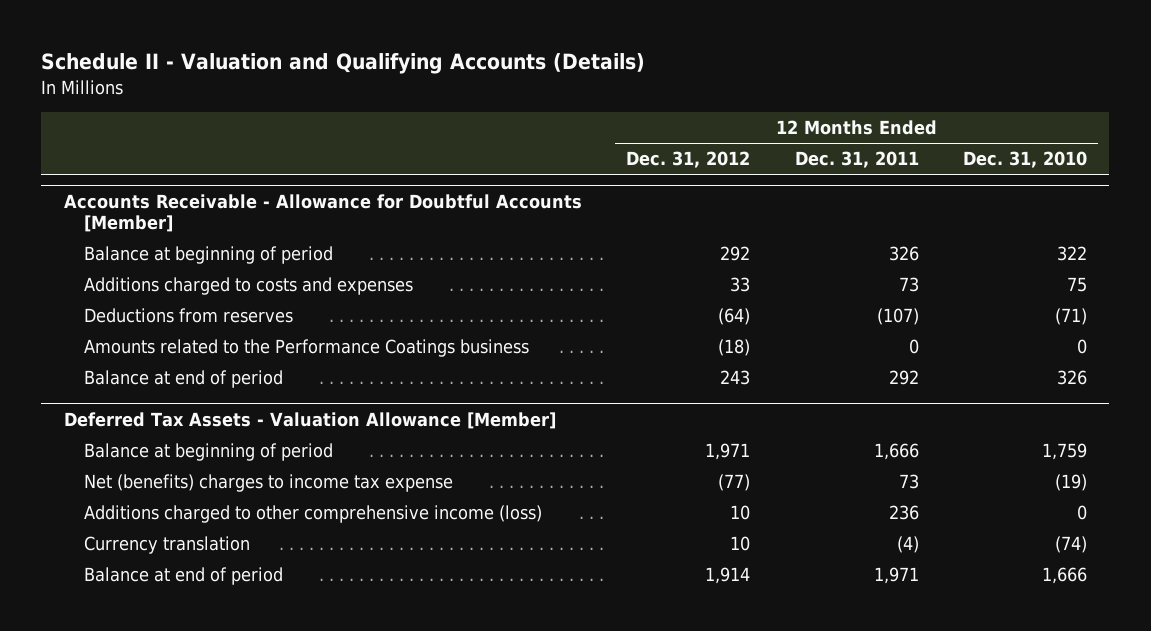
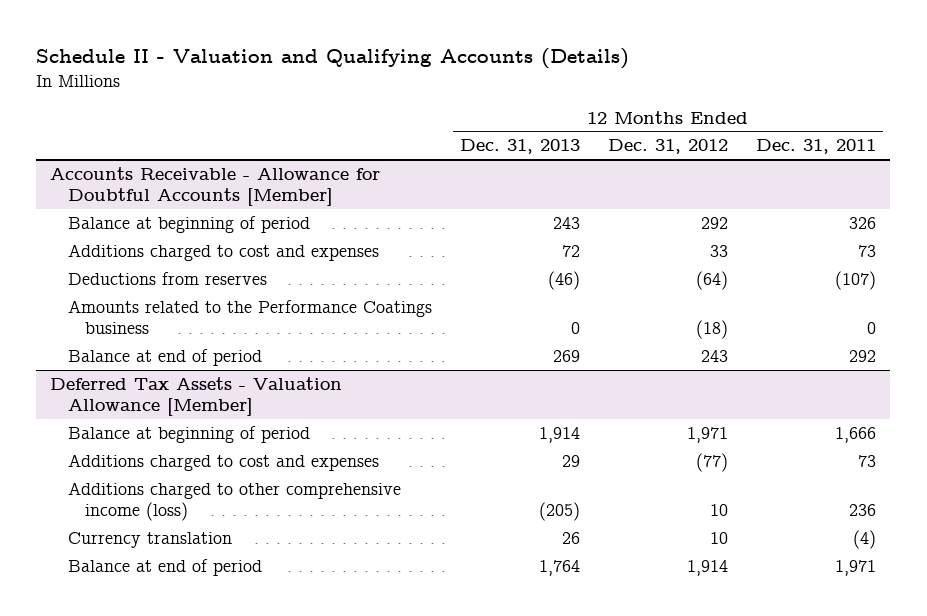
[963,151,1088,169] Dec. 31, 2010 -> none
none -> [459,139,580,155] Dec. 31, 2013
[83,277,413,296] Additions charged to costs and expenses -> [67,243,379,261] Additions charged to cost and expenses
[83,474,453,493] Net (benefits) charges to income tax expense -> [67,453,379,471] Additions charged to cost and expenses

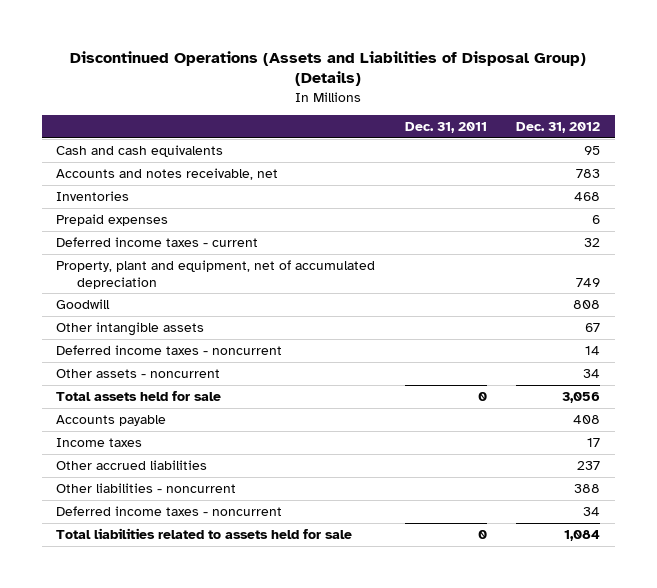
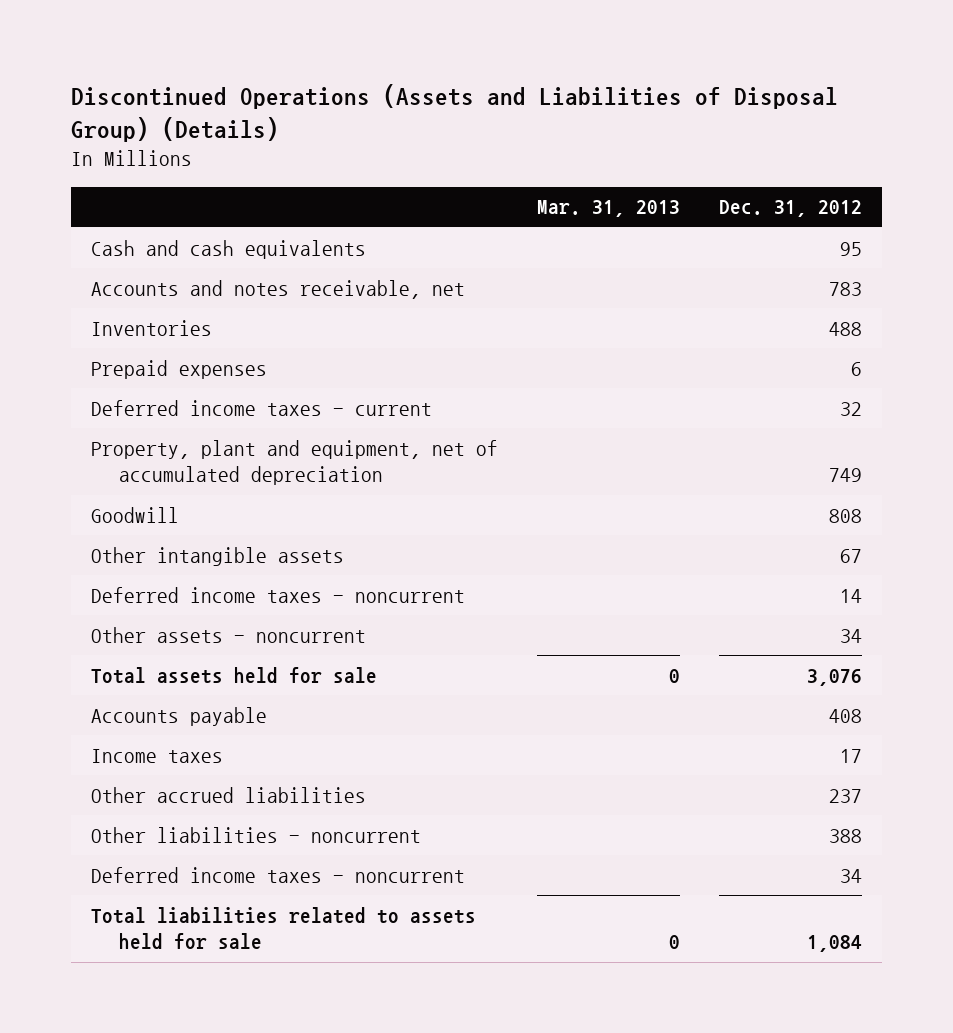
[404,122,487,134] Dec. 31, 2011 -> none
none -> [536,200,680,218] Mar. 31, 2013
[574,191,601,201] 468 -> [829,321,863,336] 488
[562,391,601,403] 3,056 -> [807,668,863,686] 3,076

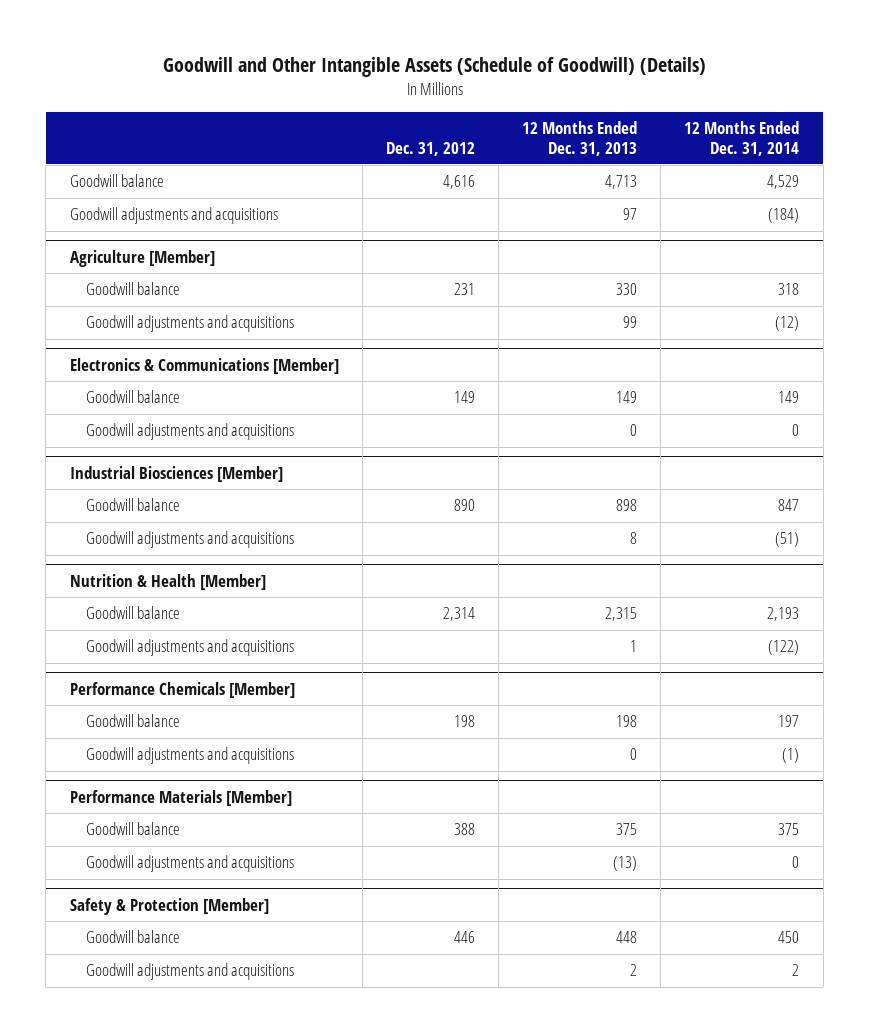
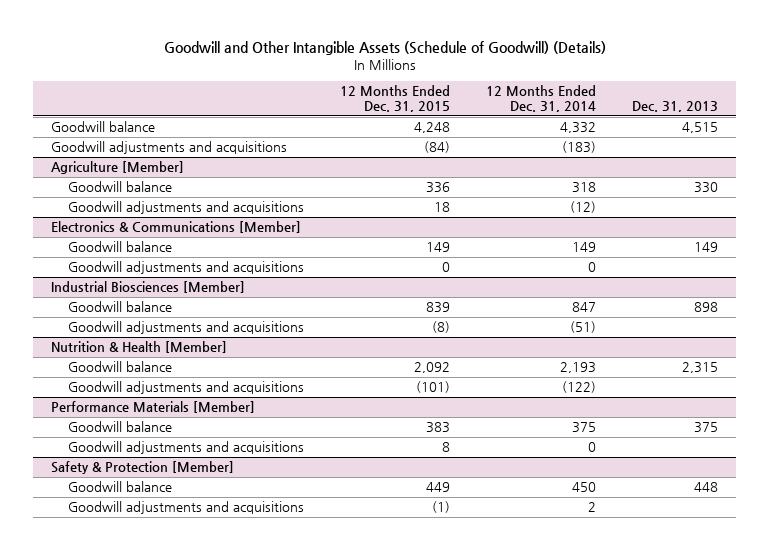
[385,141,475,156] Dec. 31, 2012 -> none
[522,120,638,156] 12 Months Ended Dec. 31, 2013 -> none
none -> [339,85,450,112] 12 Months Ended Dec. 31, 2015
none -> [631,100,718,112] Dec. 31, 2013
[767,175,800,190] 4,529 -> [559,122,596,134] 4,332
[768,208,800,224] (184) -> [561,141,596,154] (183)
[69,682,295,699] Performance Chemicals [Member] -> none
[86,714,181,728] Goodwill balance -> none
[86,747,295,765] Goodwill adjustments and acquisitions -> none

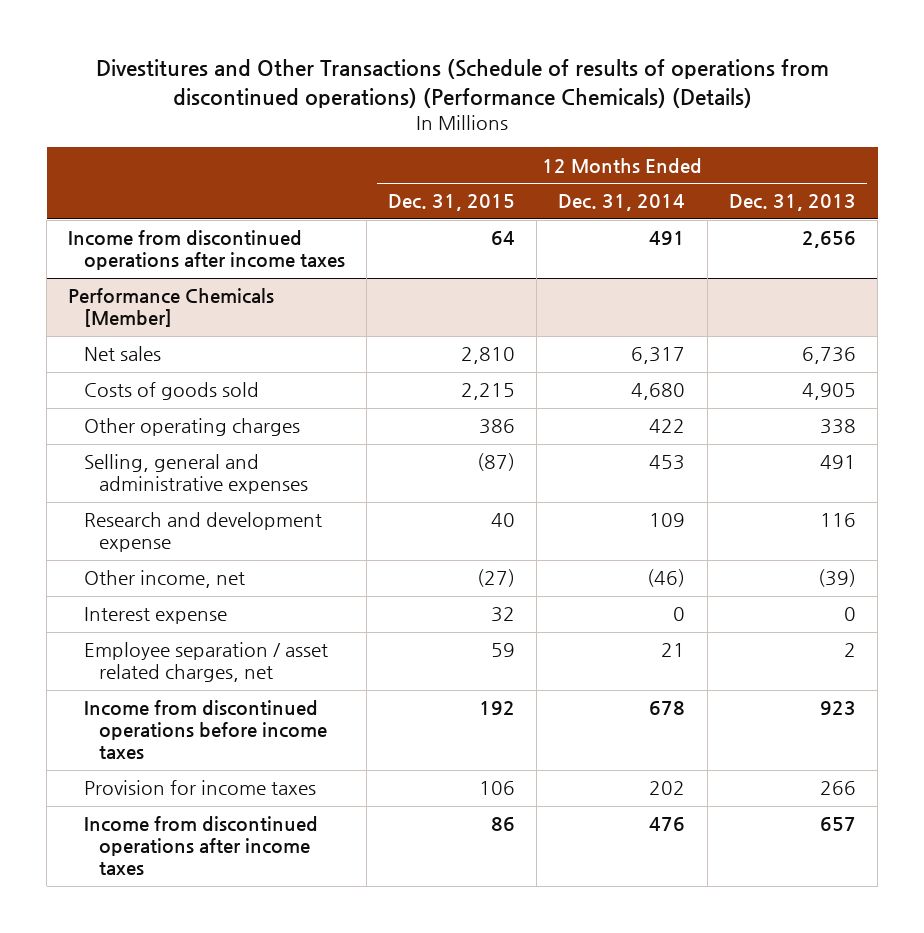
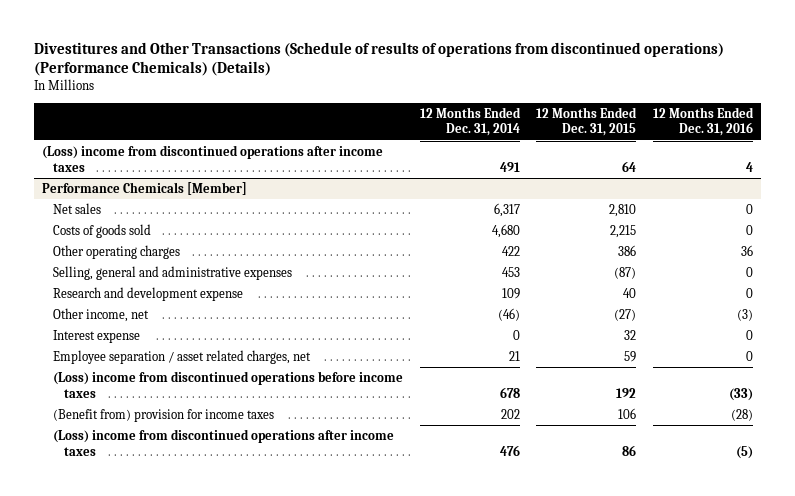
[728,194,856,212] Dec. 31, 2013 -> none
none -> [652,106,754,137] 12 Months Ended Dec. 31, 2016
[68,230,345,271] Income from discontinued operations after income taxes -> [42,144,384,172] (Loss) income from discontinued operations after income taxes
[83,700,327,760] Income from discontinued operations before income taxes -> [53,370,404,398] (Loss) income from discontinued operations before income taxes
[83,780,316,796] Provision for income taxes -> [53,408,275,422] (Benefit from) provision for income taxes
[83,816,318,876] Income from discontinued operations after income taxes -> [53,428,395,456] (Loss) income from discontinued operations after income taxes

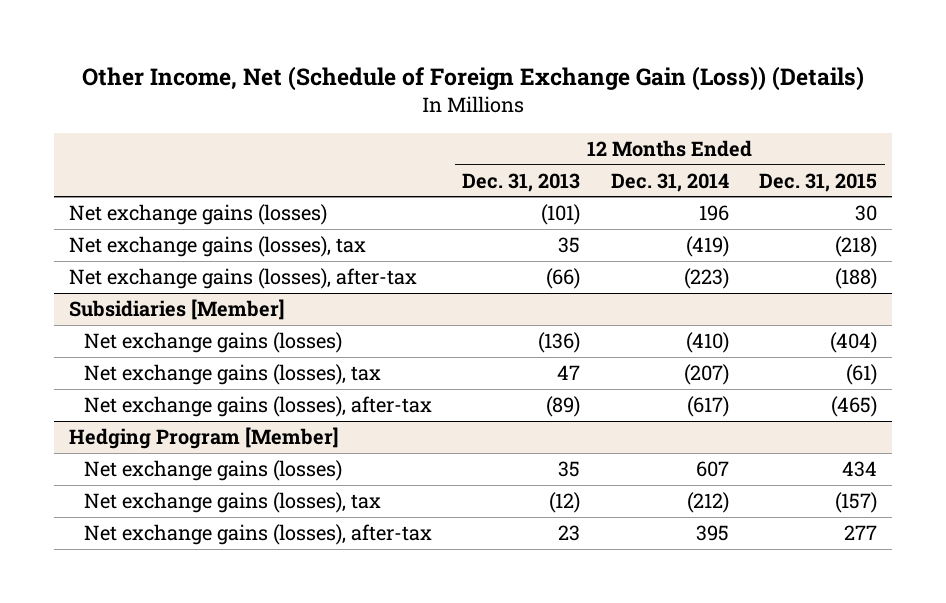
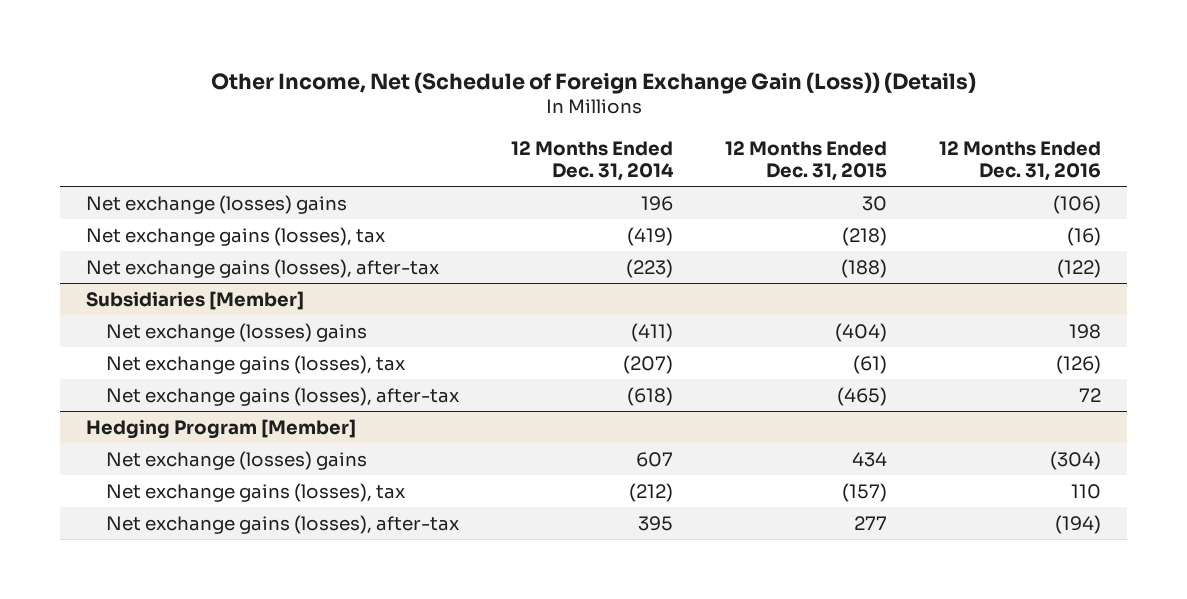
[462,172,581,192] Dec. 31, 2013 -> none
none -> [939,140,1102,181] 12 Months Ended Dec. 31, 2016
[69,204,328,226] Net exchange gains (losses) -> [86,194,348,214] Net exchange (losses) gains
[83,332,342,354] Net exchange gains (losses) -> [105,322,367,342] Net exchange (losses) gains
[685,332,729,354] (410) -> [630,322,673,342] (411)
[686,396,729,418] (617) -> [626,386,673,406] (618)
[83,460,342,482] Net exchange gains (losses) -> [105,450,367,470] Net exchange (losses) gains

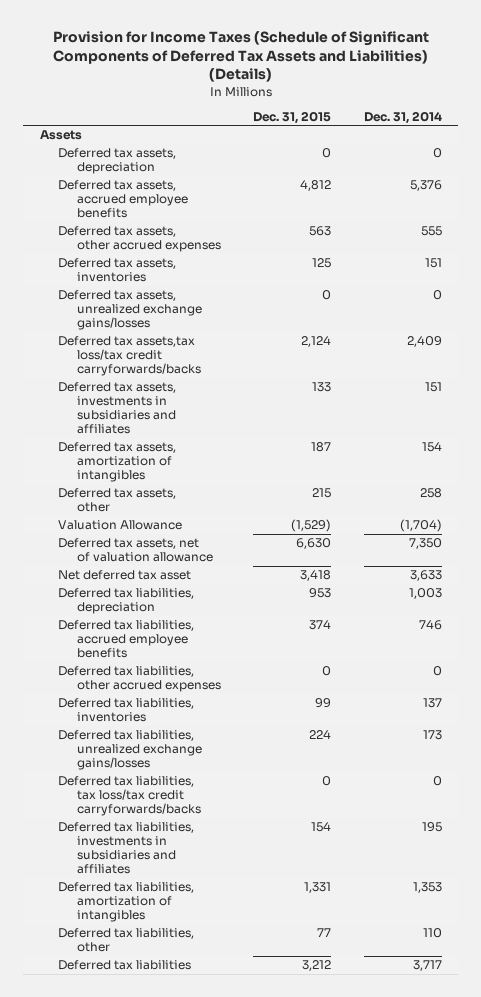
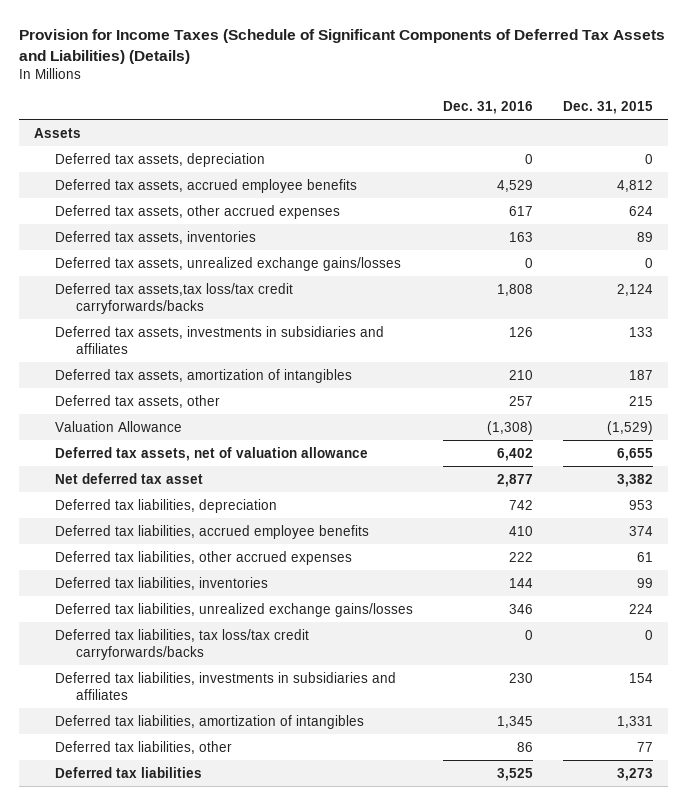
[363,110,442,124] Dec. 31, 2014 -> none
none -> [442,100,533,114] Dec. 31, 2016
[309,226,332,237] 563 -> [629,205,654,216] 624
[312,258,332,269] 125 -> [637,231,654,242] 89
[296,538,332,550] 6,630 -> [617,447,654,461] 6,655
[300,570,332,582] 3,418 -> [617,473,654,487] 3,382
[322,666,332,677] 0 -> [637,551,654,562] 61
[302,960,332,972] 3,212 -> [617,767,654,781] 3,273

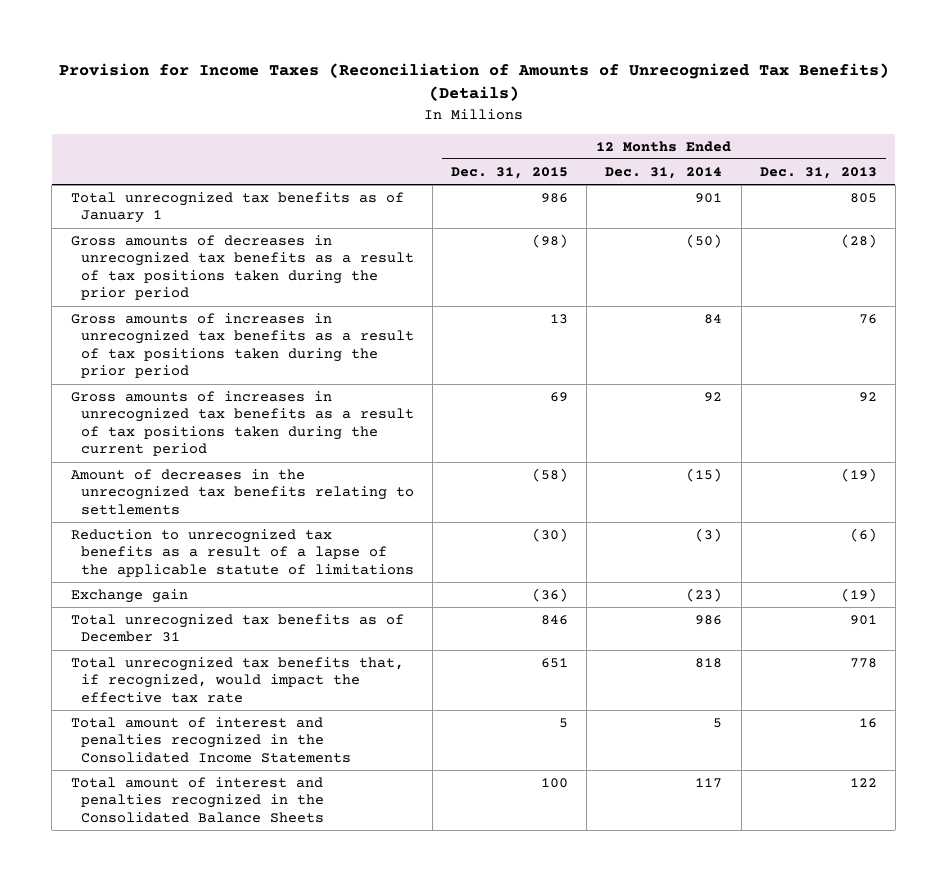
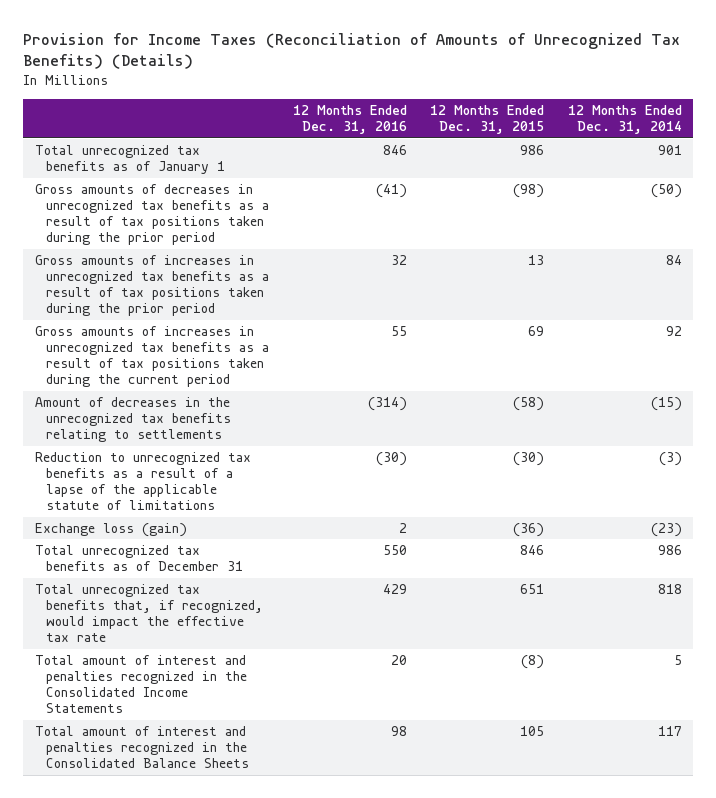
[759,166,877,179] Dec. 31, 2013 -> none
none -> [292,105,407,135] 12 Months Ended Dec. 31, 2016
[70,588,188,603] Exchange gain -> [34,523,187,538] Exchange loss (gain)
[559,717,569,728] 5 -> [521,655,545,670] (8)
[541,777,569,788] 100 -> [520,726,545,737] 105

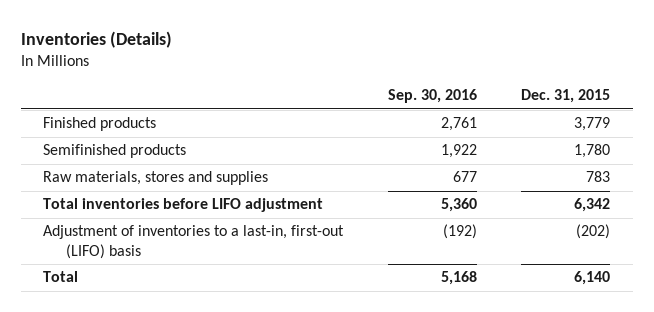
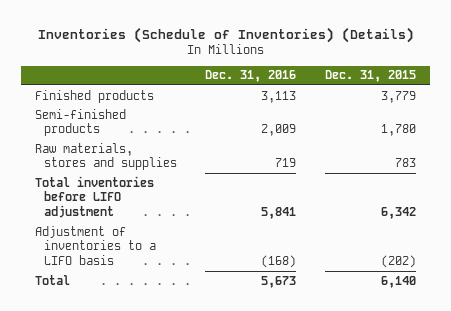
[20,31,172,49] Inventories (Details) -> [37,26,414,43] Inventories (Schedule of Inventories) (Details)
[387,89,477,104] Sep. 30, 2016 -> none
none -> [205,70,297,83] Dec. 31, 2016
[43,144,187,159] Semifinished products -> [35,108,127,137] Semi-finished products
[43,225,345,260] Adjustment of inventories to a last-in, first-out (LIFO) basis -> [35,225,156,266] Adjustment of inventories to a LIFO basis

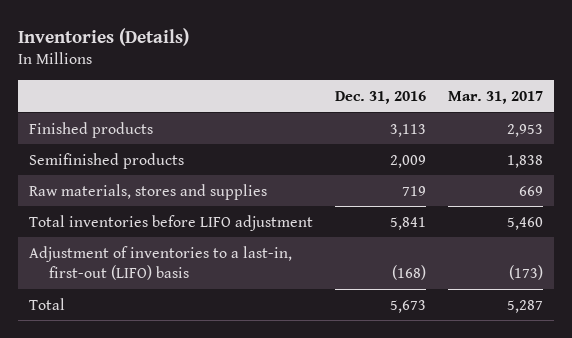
[37,26,414,43] Inventories (Schedule of Inventories) (Details) -> [17,27,189,46] Inventories (Details)
[325,70,417,83] Dec. 31, 2015 -> none
none -> [448,91,544,105] Mar. 31, 2017
[35,108,127,137] Semi-finished products -> [28,152,184,169] Semifinished products
[35,225,156,266] Adjustment of inventories to a LIFO basis -> [28,245,292,281] Adjustment of inventories to a last-in, first-out (LIFO) basis

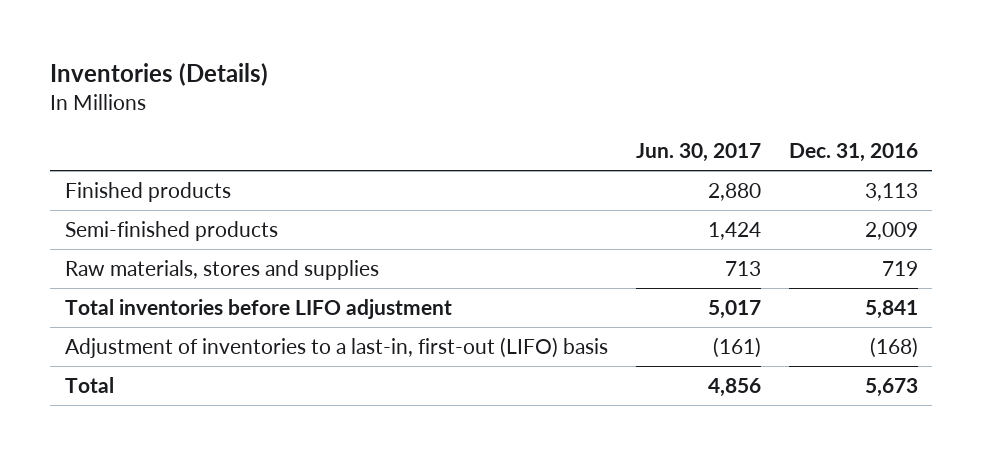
[448,91,544,105] Mar. 31, 2017 -> none
none -> [635,142,761,162] Jun. 30, 2017
[28,152,184,169] Semifinished products -> [64,221,278,242] Semi-finished products

